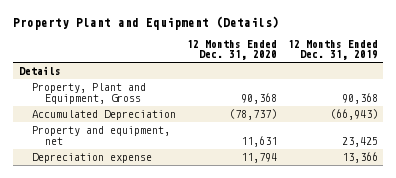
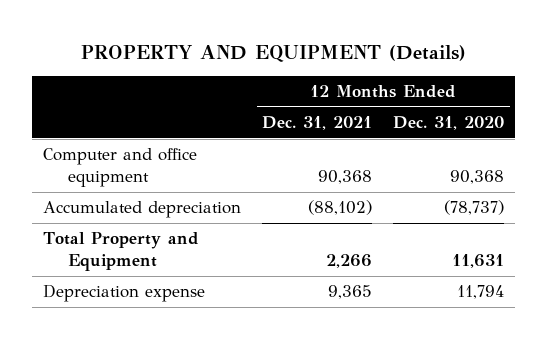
[13,15,280,30] Property Plant and Equipment (Details) -> [80,44,466,62] PROPERTY AND EQUIPMENT (Details)
[287,39,378,61] 12 Months Ended Dec. 31, 2019 -> none
none -> [262,116,373,131] Dec. 31, 2021
[18,66,61,76] Details -> none
[31,83,146,104] Property, Plant and Equipment, Gross -> [42,148,197,188] Computer and office equipment
[31,110,176,121] Accumulated Depreciation -> [42,201,241,219] Accumulated depreciation
[31,126,170,145] Property and equipment, net -> [42,232,199,272] Total Property and Equipment

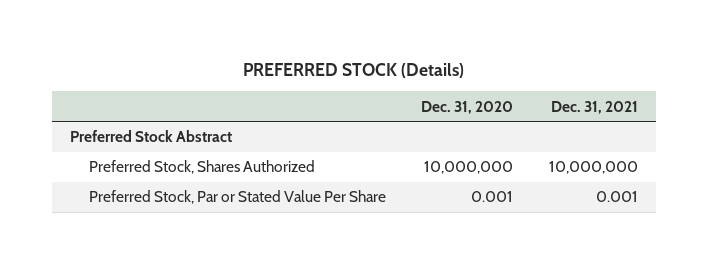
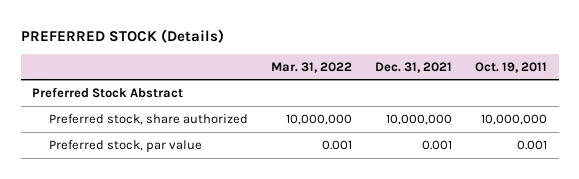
[421,100,514,114] Dec. 31, 2020 -> none
none -> [271,61,353,73] Mar. 31, 2022
none -> [475,61,548,73] Oct. 19, 2011
[88,160,315,175] Preferred Stock, Shares Authorized -> [49,113,249,125] Preferred stock, share authorized
[88,190,386,205] Preferred Stock, Par or Stated Value Per Share -> [49,139,203,153] Preferred stock, par value

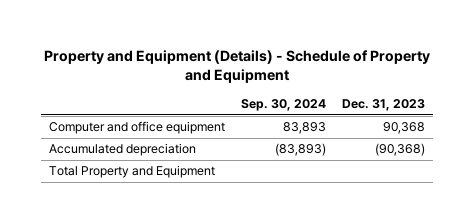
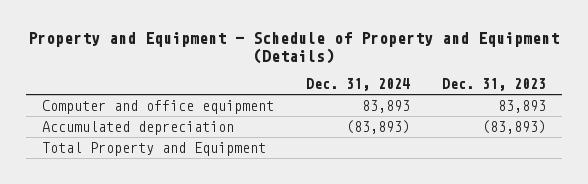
[44,49,431,84] Property and Equipment (Details) - Schedule of Property and Equipment -> [27,31,559,64] Property and Equipment - Schedule of Property and Equipment (Details)
[241,99,327,112] Sep. 30, 2024 -> none
none -> [305,78,410,92] Dec. 31, 2024
[382,122,425,135] 90,368 -> [497,99,546,113] 83,893
[374,143,425,157] (90,368) -> [481,119,546,134] (83,893)

